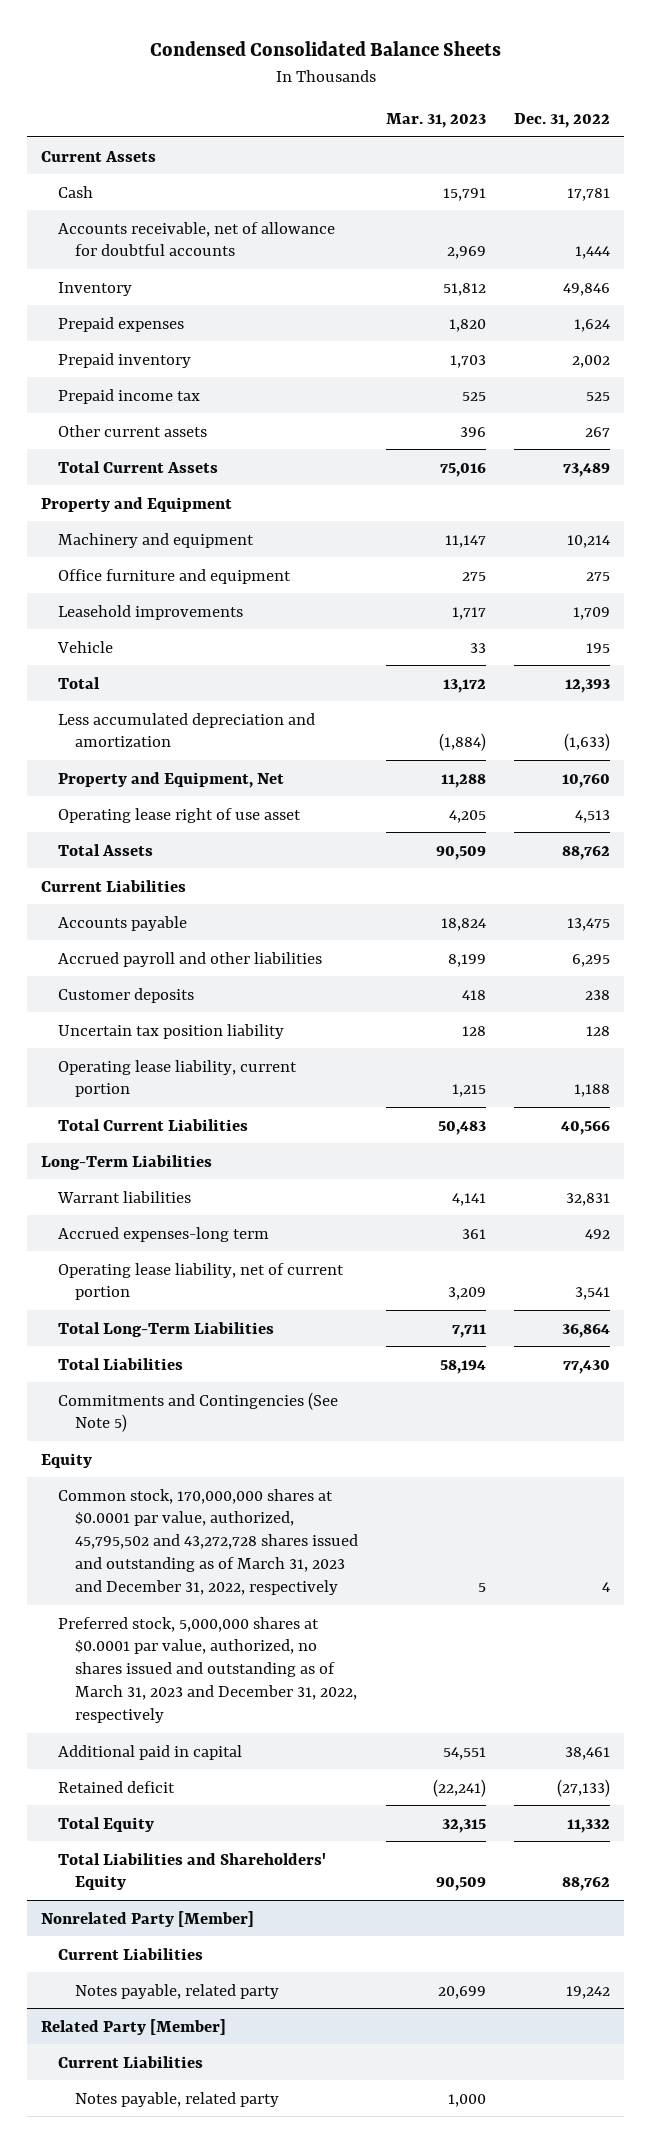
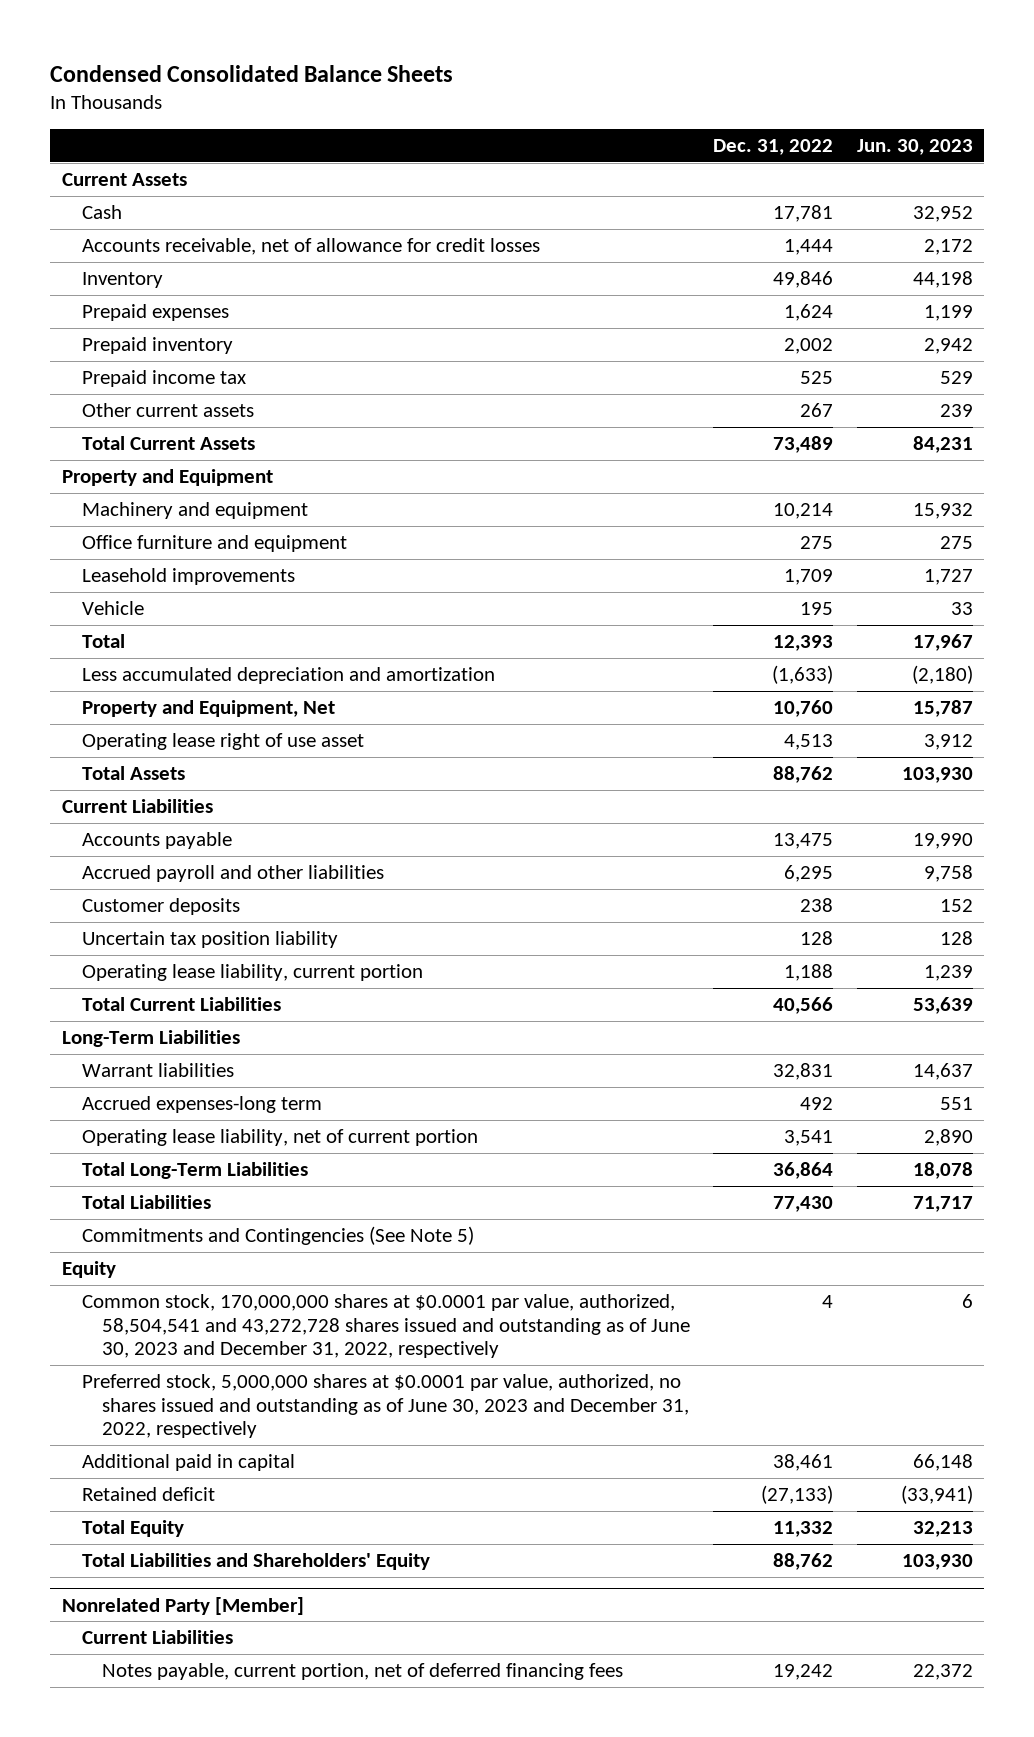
[386,113,487,129] Mar. 31, 2023 -> none
none -> [856,139,973,156] Jun. 30, 2023
[58,221,336,257] Accounts receivable, net of allowance for doubtful accounts -> [81,237,540,255] Accounts receivable, net of allowance for credit losses
[58,1488,359,1596] Common stock, 170,000,000 shares at $0.0001 par value, authorized, 45,795,502 and 43,272,728 shares issued and outstanding as of March 31, 2023 and December 31, 2022, respectively -> [81,1293,691,1359] Common stock, 170,000,000 shares at $0.0001 par value, authorized, 58,504,541 and 43,272,728 shares issued and outstanding as of June 30, 2023 and December 31, 2022, respectively
[58,1616,358,1724] Preferred stock, 5,000,000 shares at $0.0001 par value, authorized, no shares issued and outstanding as of March 31, 2023 and December 31, 2022, respectively -> [81,1373,690,1439] Preferred stock, 5,000,000 shares at $0.0001 par value, authorized, no shares issued and outstanding as of June 30, 2023 and December 31, 2022, respectively
[41,2018,227,2035] Related Party [Member] -> none
[58,2055,204,2068] Current Liabilities -> none
[75,2091,280,2107] Notes payable, related party -> none
[75,1983,280,1999] Notes payable, related party -> [102,1662,624,1680] Notes payable, current portion, net of deferred financing fees

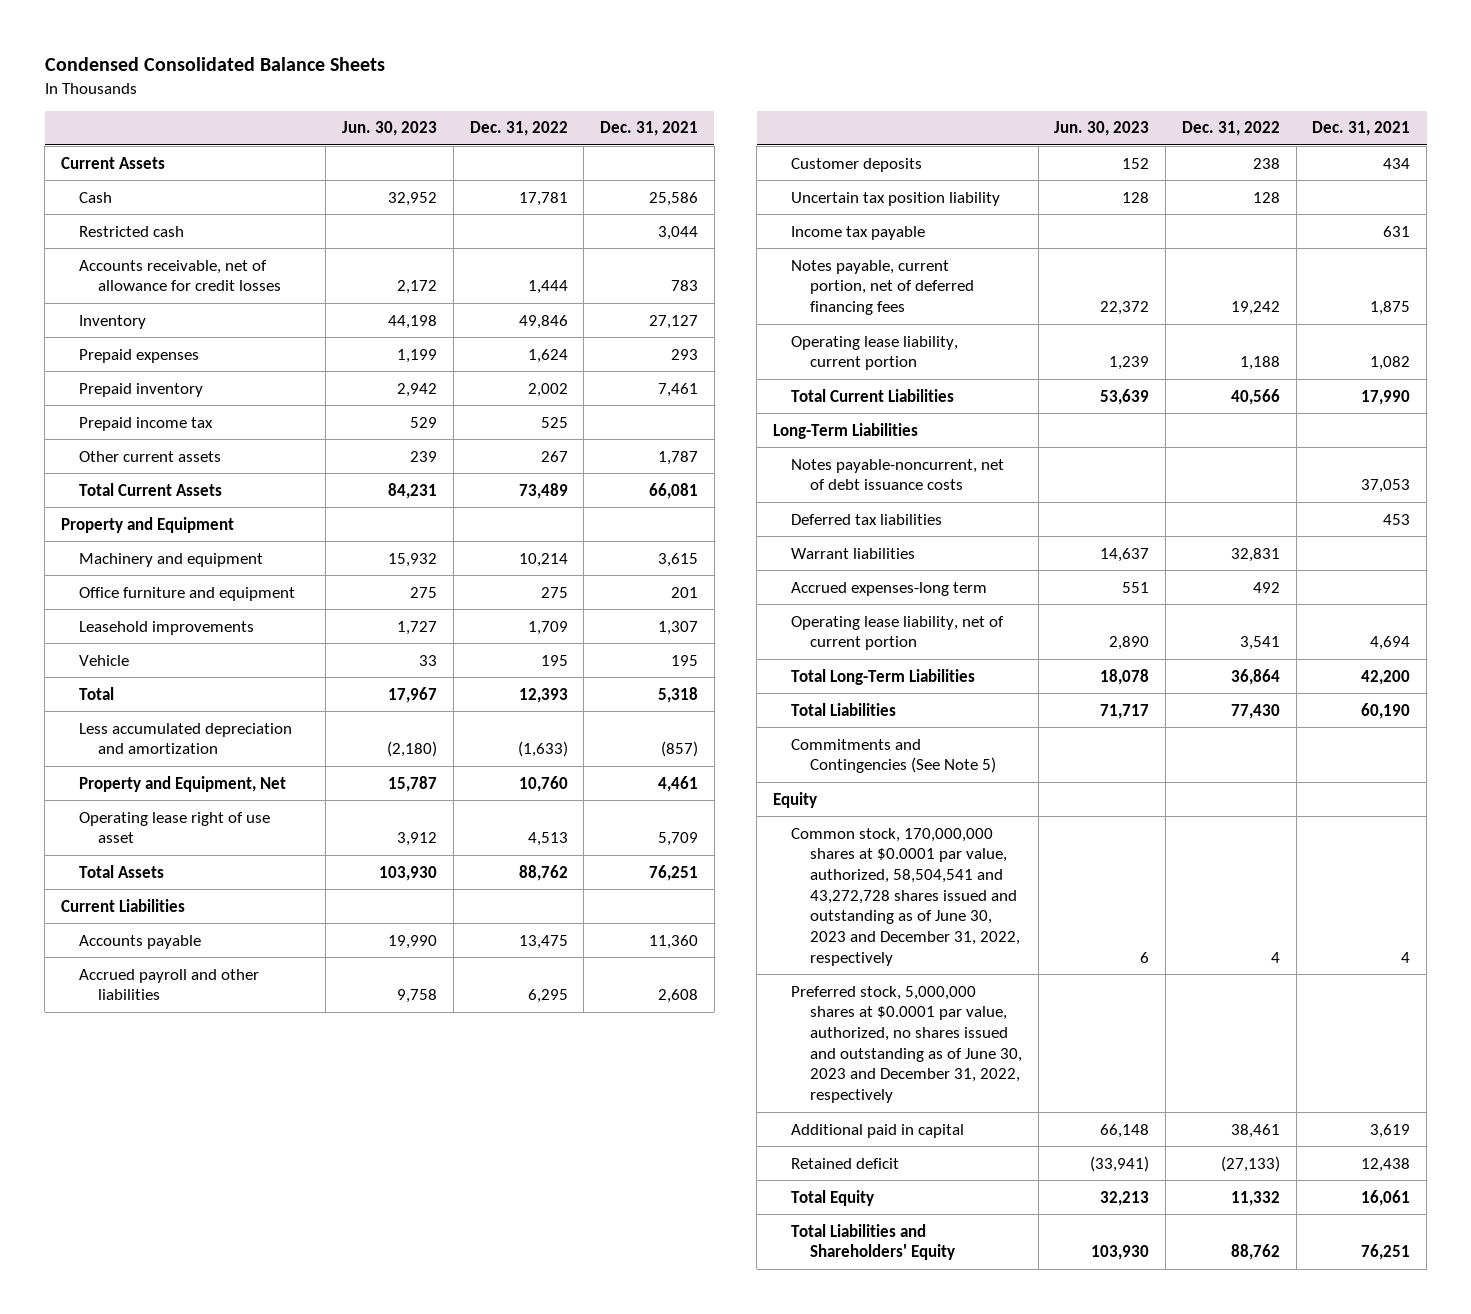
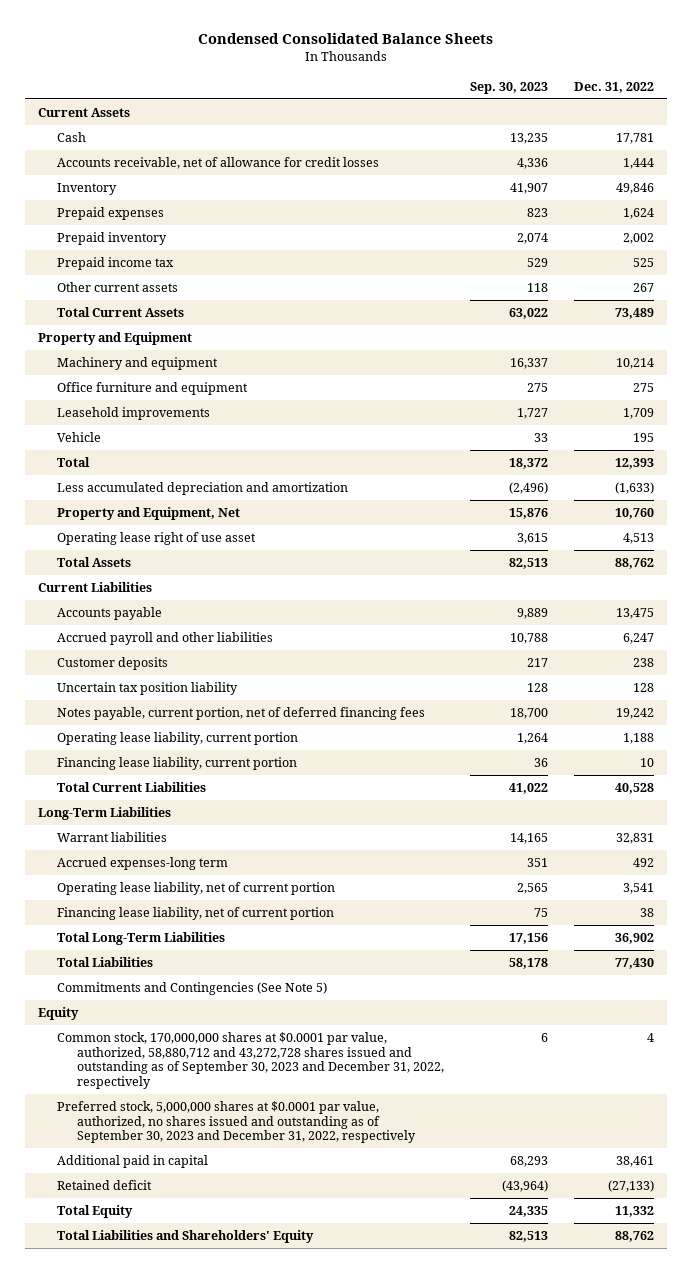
[342,121,438,137] Jun. 30, 2023 -> none
[600,121,699,137] Dec. 31, 2021 -> none
none -> [470,82,549,95] Sep. 30, 2023
[79,225,185,237] Restricted cash -> none
[527,989,568,1004] 6,295 -> [623,632,655,644] 6,247
[791,225,926,240] Income tax payable -> none
none -> [57,756,298,770] Financing lease liability, current portion
[1230,388,1280,405] 40,566 -> [615,782,655,794] 40,528
[791,458,1005,491] Notes payable-noncurrent, net of debt issuance costs -> none
[791,513,943,525] Deferred tax liabilities -> none
none -> [57,906,335,920] Financing lease liability, net of current portion
[1230,668,1280,685] 36,864 -> [615,932,655,944] 36,902
[791,827,1020,966] Common stock, 170,000,000 shares at $0.0001 par value, authorized, 58,504,541 and 43,272,728 shares issued and outstanding as of June 30, 2023 and December 31, 2022, respectively -> [57,1031,445,1090] Common stock, 170,000,000 shares at $0.0001 par value, authorized, 58,880,712 and 43,272,728 shares issued and outstanding as of September 30, 2023 and December 31, 2022, respectively
[791,985,1022,1104] Preferred stock, 5,000,000 shares at $0.0001 par value, authorized, no shares issued and outstanding as of June 30, 2023 and December 31, 2022, respectively -> [57,1100,417,1144] Preferred stock, 5,000,000 shares at $0.0001 par value, authorized, no shares issued and outstanding as of September 30, 2023 and December 31, 2022, respectively

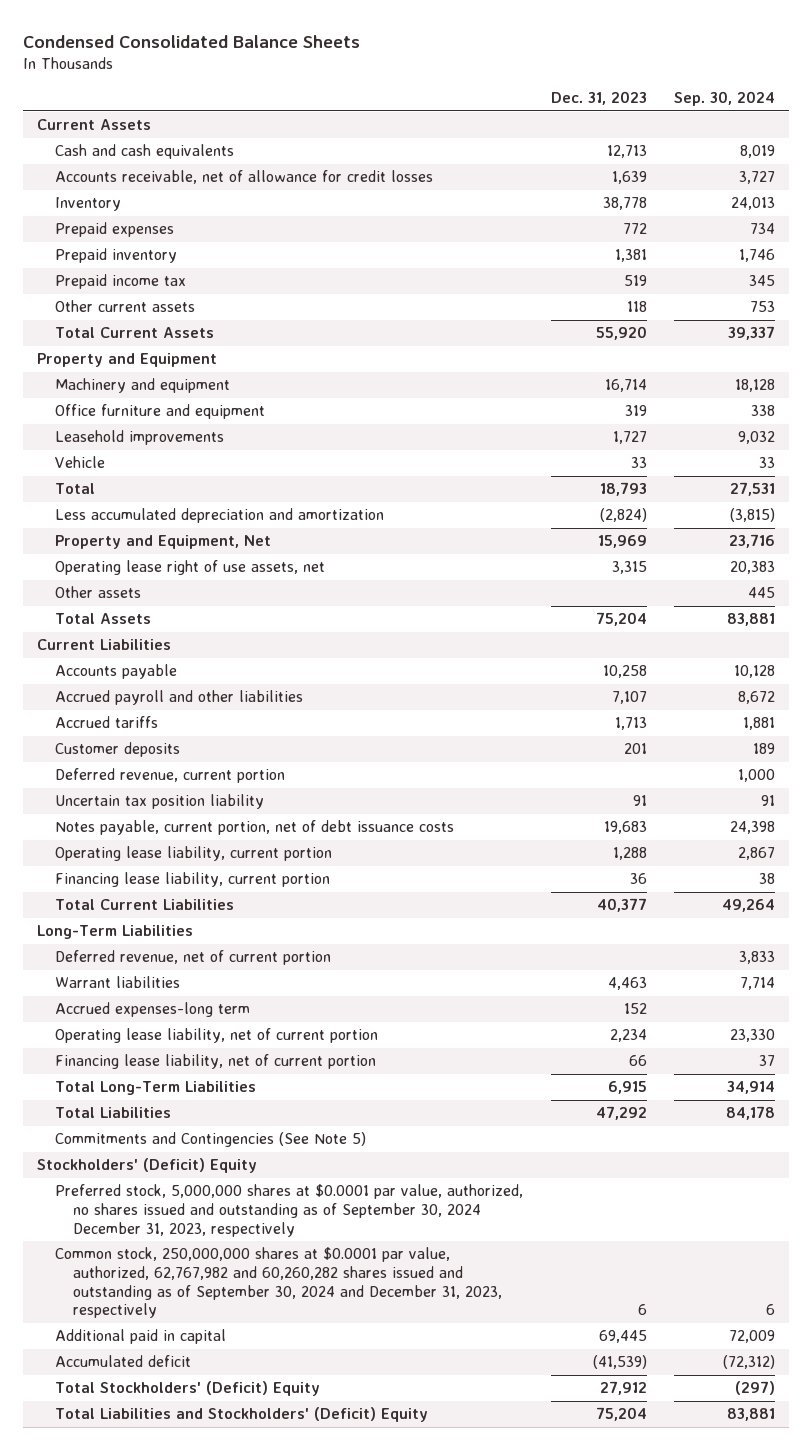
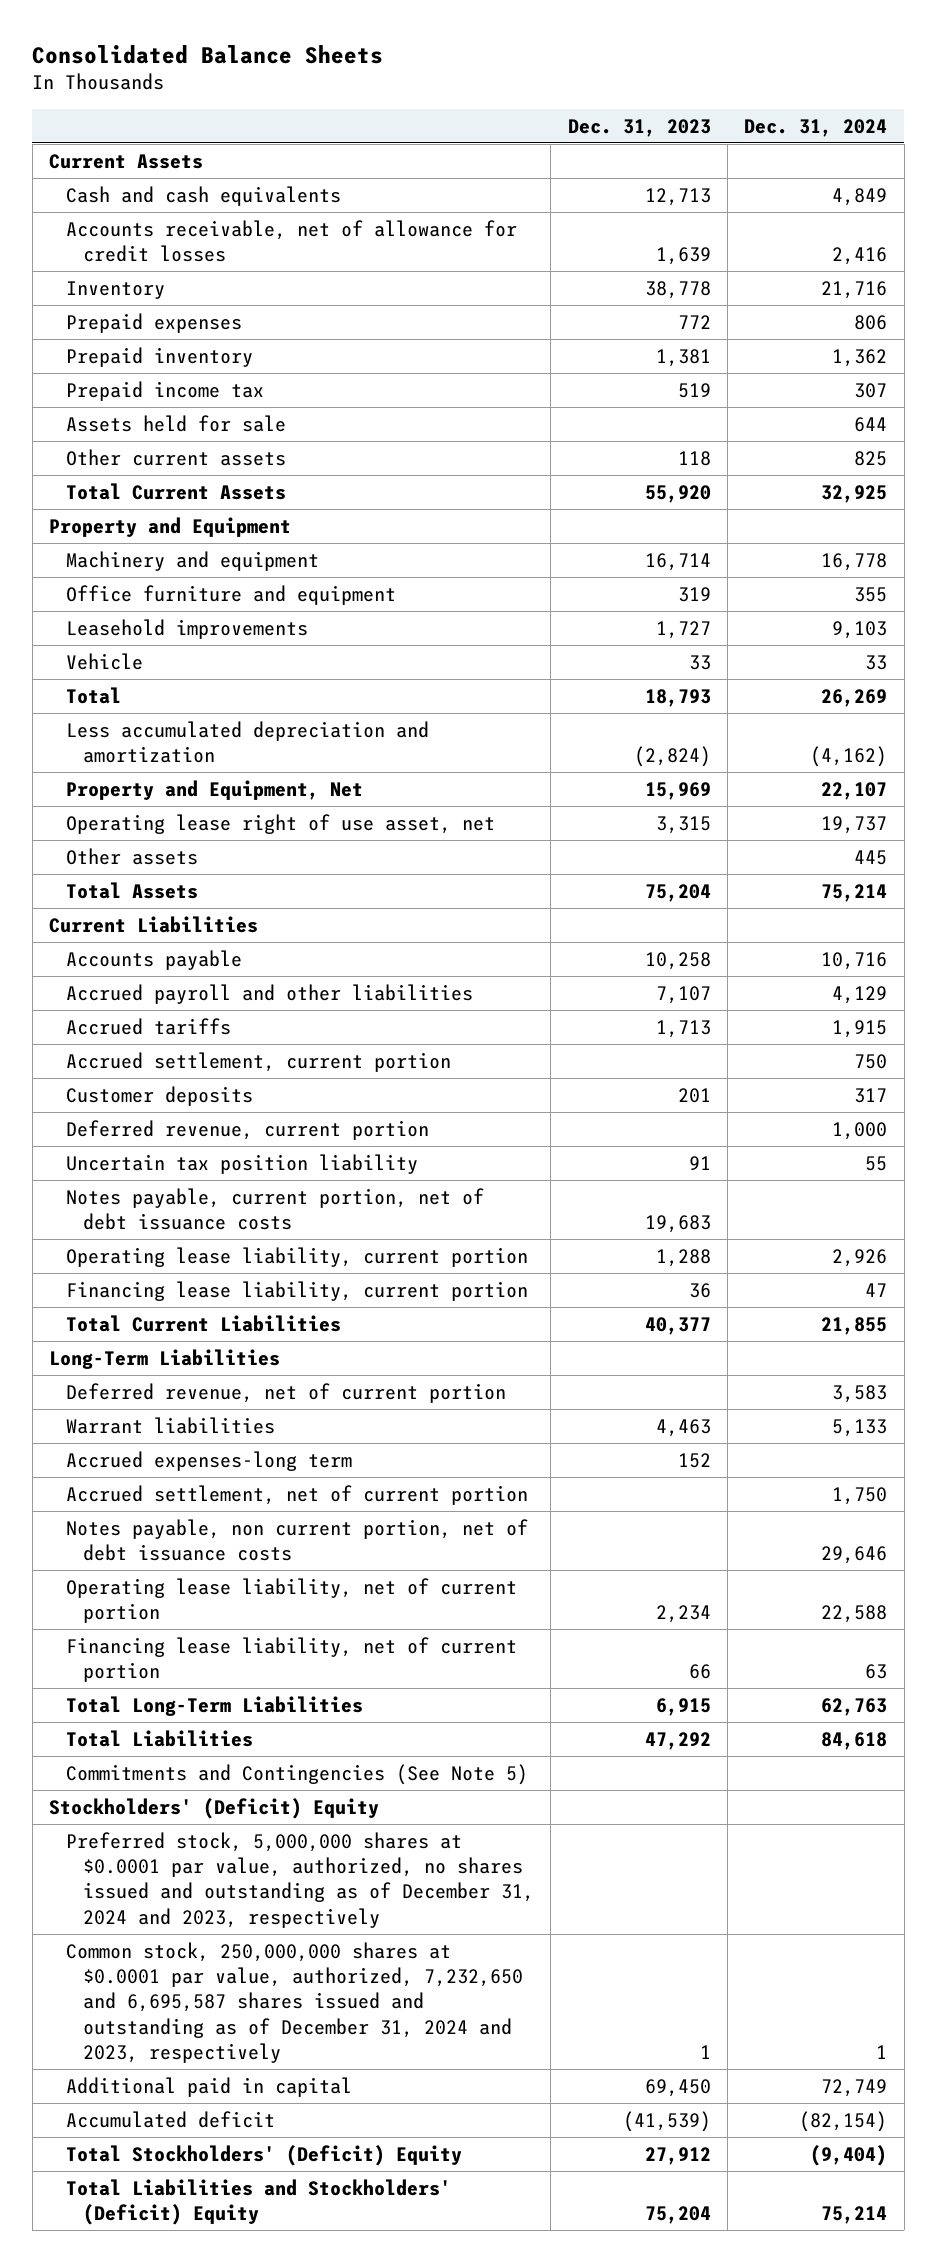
[22,34,360,48] Condensed Consolidated Balance Sheets -> [32,44,384,64] Consolidated Balance Sheets
[674,91,776,107] Sep. 30, 2024 -> none
none -> [744,118,888,137] Dec. 31, 2024
none -> [65,414,286,432] Assets held for sale
[54,560,325,576] Operating lease right of use assets, net -> [65,813,495,834] Operating lease right of use asset, net
none -> [65,1051,451,1072] Accrued settlement, current portion
none -> [65,1484,528,1505] Accrued settlement, net of current portion
none -> [65,1518,528,1562] Notes payable, non current portion, net of debt issuance costs
[54,1184,523,1237] Preferred stock, 5,000,000 shares at $0.0001 par value, authorized, no shares issued and outstanding as of September 30, 2024 December 31, 2023, respectively -> [65,1831,534,1928] Preferred stock, 5,000,000 shares at $0.0001 par value, authorized, no shares issued and outstanding as of December 31, 2024 and 2023, respectively
[54,1247,502,1319] Common stock, 250,000,000 shares at $0.0001 par value, authorized, 62,767,982 and 60,260,282 shares issued and outstanding as of September 30, 2024 and December 31, 2023, respectively -> [65,1941,523,2064] Common stock, 250,000,000 shares at $0.0001 par value, authorized, 7,232,650 and 6,695,587 shares issued and outstanding as of December 31, 2024 and 2023, respectively
[637,1304,647,1316] 6 -> [699,2045,711,2060] 1
[598,1330,647,1344] 69,445 -> [644,2078,711,2097] 69,450

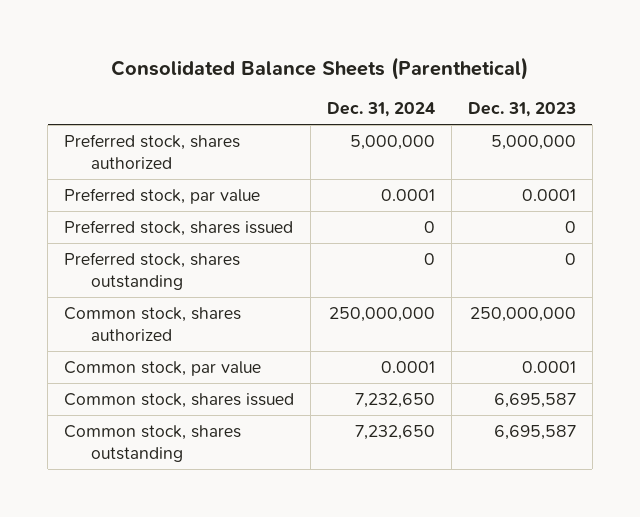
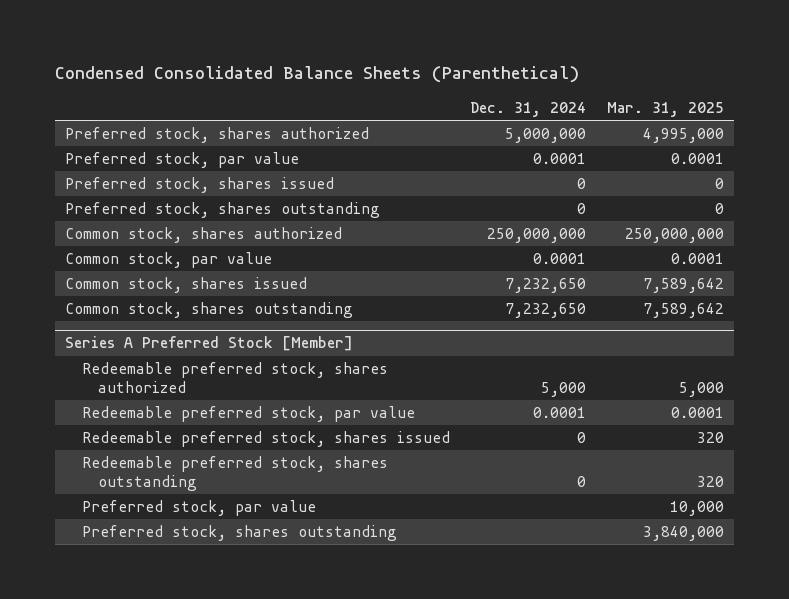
[111,56,529,80] Consolidated Balance Sheets (Parenthetical) -> [54,66,579,84] Condensed Consolidated Balance Sheets (Parenthetical)
[467,101,576,117] Dec. 31, 2023 -> none
none -> [607,101,725,117] Mar. 31, 2025
none -> [65,336,354,352] Series A Preferred Stock [Member]
none -> [81,362,388,393] Redeemable preferred stock, shares authorized
none -> [81,406,415,423] Redeemable preferred stock, par value
none -> [81,431,450,448] Redeemable preferred stock, shares issued
none -> [81,456,388,491] Redeemable preferred stock, shares outstanding
none -> [81,500,316,517] Preferred stock, par value
none -> [81,525,397,542] Preferred stock, shares outstanding

